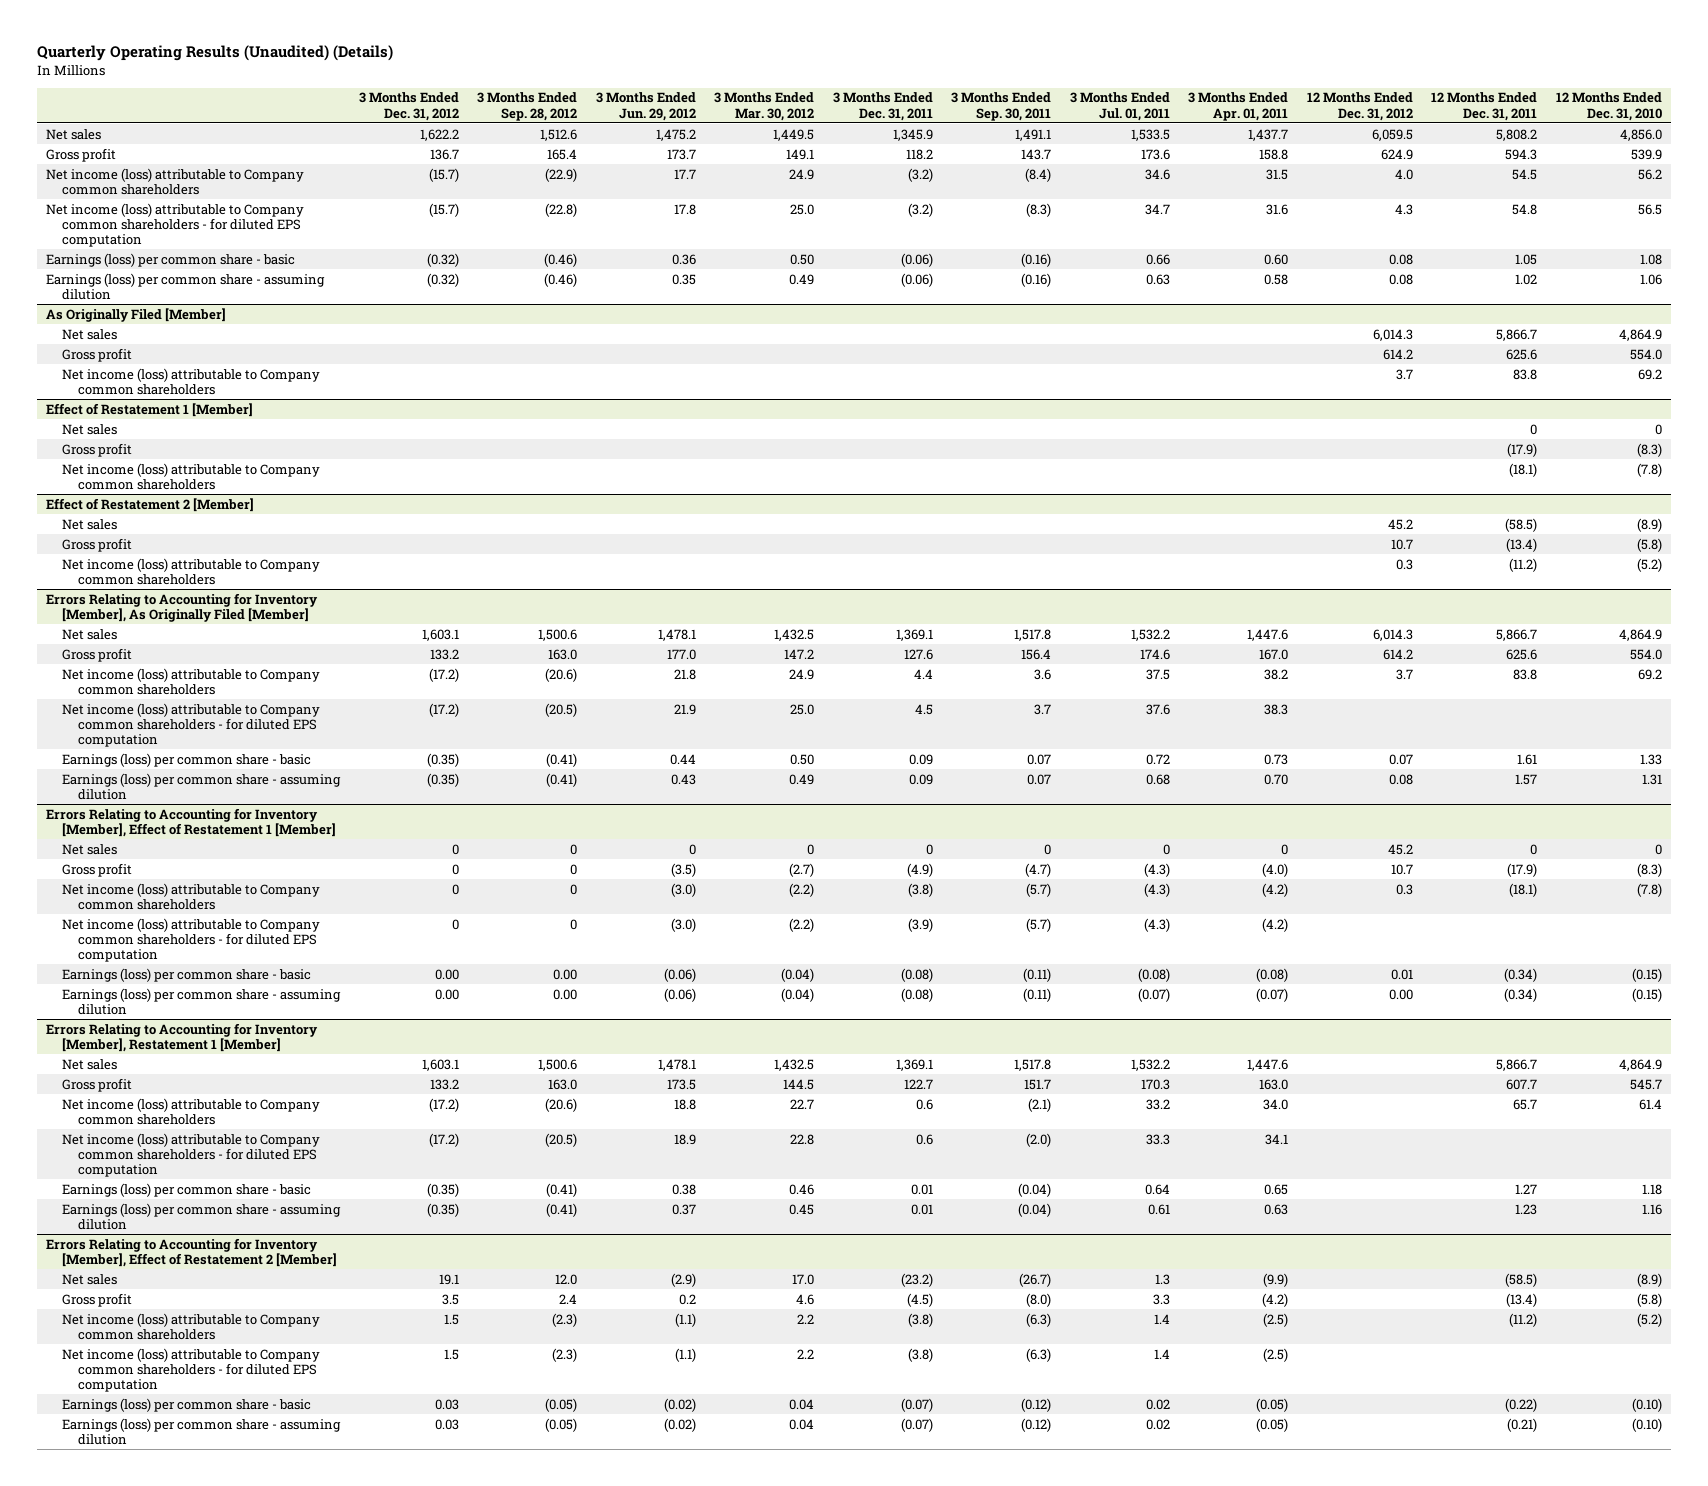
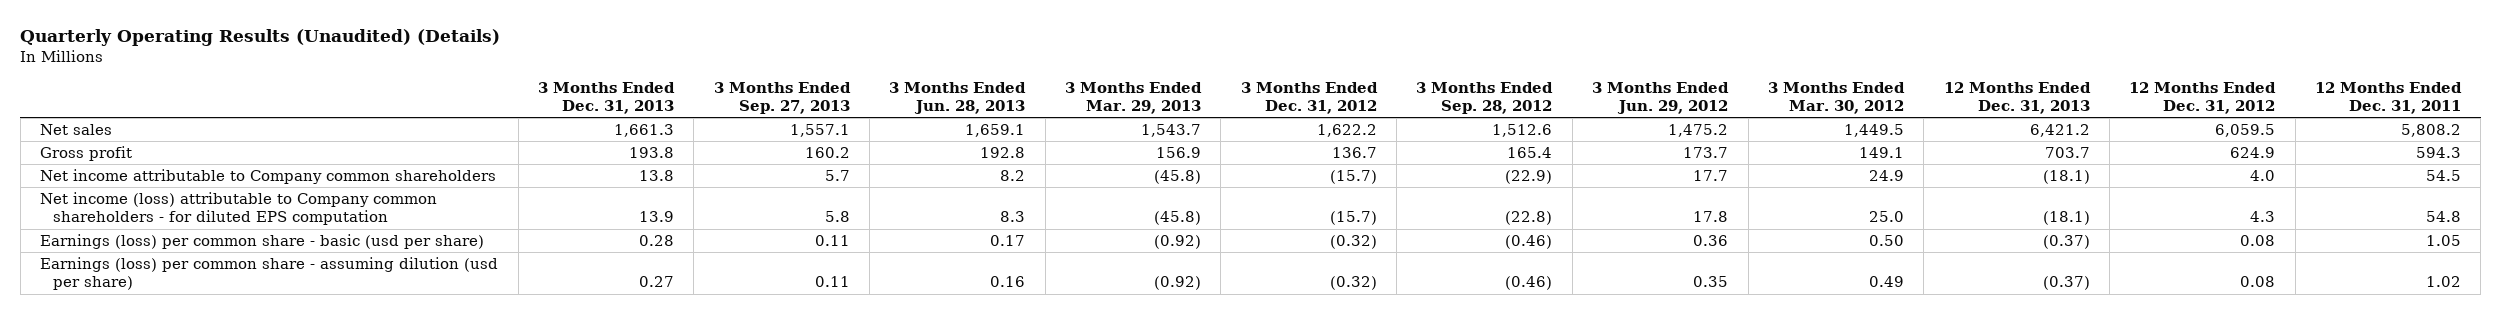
[832,92,933,121] 3 Months Ended Dec. 31, 2011 -> none
[951,92,1052,121] 3 Months Ended Sep. 30, 2011 -> none
[1069,92,1170,121] 3 Months Ended Jul. 01, 2011 -> none
[1188,92,1289,121] 3 Months Ended Apr. 01, 2011 -> none
[1555,92,1662,121] 12 Months Ended Dec. 31, 2010 -> none
none -> [537,81,675,114] 3 Months Ended Dec. 31, 2013
none -> [713,81,851,114] 3 Months Ended Sep. 27, 2013
none -> [889,81,1027,114] 3 Months Ended Jun. 28, 2013
none -> [1065,81,1203,114] 3 Months Ended Mar. 29, 2013
none -> [1943,81,2091,114] 12 Months Ended Dec. 31, 2013
[45,167,304,195] Net income (loss) attributable to Company common shareholders -> [40,168,497,184] Net income attributable to Company common shareholders
[45,307,226,322] As Originally Filed [Member] -> none
[62,328,118,340] Net sales -> none
[62,347,133,362] Gross profit -> none
[62,367,321,395] Net income (loss) attributable to Company common shareholders -> none
[45,402,253,417] Effect of Restatement 1 [Member] -> none
[62,423,118,435] Net sales -> none
[62,442,133,457] Gross profit -> none
[62,462,321,490] Net income (loss) attributable to Company common shareholders -> none
[45,497,254,512] Effect of Restatement 2 [Member] -> none
[62,518,118,530] Net sales -> none
[62,537,133,552] Gross profit -> none
[62,557,321,585] Net income (loss) attributable to Company common shareholders -> none
[45,592,318,622] Errors Relating to Accounting for Inventory [Member], As Originally Filed [Member] -> none
[62,628,118,640] Net sales -> none
[62,647,133,662] Gross profit -> none
[62,667,321,695] Net income (loss) attributable to Company common shareholders -> none
[62,702,321,748] Net income (loss) attributable to Company common shareholders - for diluted EPS computation -> none
[62,752,312,767] Earnings (loss) per common share - basic -> none
[62,772,342,800] Earnings (loss) per common share - assuming dilution -> none
[45,807,337,837] Errors Relating to Accounting for Inventory [Member], Effect of Restatement 1 [Member] -> none
[62,843,118,855] Net sales -> none
[62,862,133,877] Gross profit -> none
[62,882,321,910] Net income (loss) attributable to Company common shareholders -> none
[62,917,321,963] Net income (loss) attributable to Company common shareholders - for diluted EPS computation -> none
[62,967,312,982] Earnings (loss) per common share - basic -> none
[62,987,342,1015] Earnings (loss) per common share - assuming dilution -> none
[45,1022,318,1052] Errors Relating to Accounting for Inventory [Member], Restatement 1 [Member] -> none
[62,1058,118,1070] Net sales -> none
[62,1077,133,1092] Gross profit -> none
[62,1097,321,1125] Net income (loss) attributable to Company common shareholders -> none
[62,1132,321,1178] Net income (loss) attributable to Company common shareholders - for diluted EPS computation -> none
[62,1182,312,1197] Earnings (loss) per common share - basic -> none
[62,1202,342,1230] Earnings (loss) per common share - assuming dilution -> none
[45,1237,338,1267] Errors Relating to Accounting for Inventory [Member], Effect of Restatement 2 [Member] -> none
[62,1273,118,1285] Net sales -> none
[62,1292,133,1307] Gross profit -> none
[62,1312,321,1340] Net income (loss) attributable to Company common shareholders -> none
[62,1347,321,1393] Net income (loss) attributable to Company common shareholders - for diluted EPS computation -> none
[62,1397,312,1412] Earnings (loss) per common share - basic -> none
[62,1417,342,1445] Earnings (loss) per common share - assuming dilution -> none
[45,252,295,267] Earnings (loss) per common share - basic -> [40,233,485,249] Earnings (loss) per common share - basic (usd per share)
[45,272,325,300] Earnings (loss) per common share - assuming dilution -> [40,256,499,290] Earnings (loss) per common share - assuming dilution (usd per share)

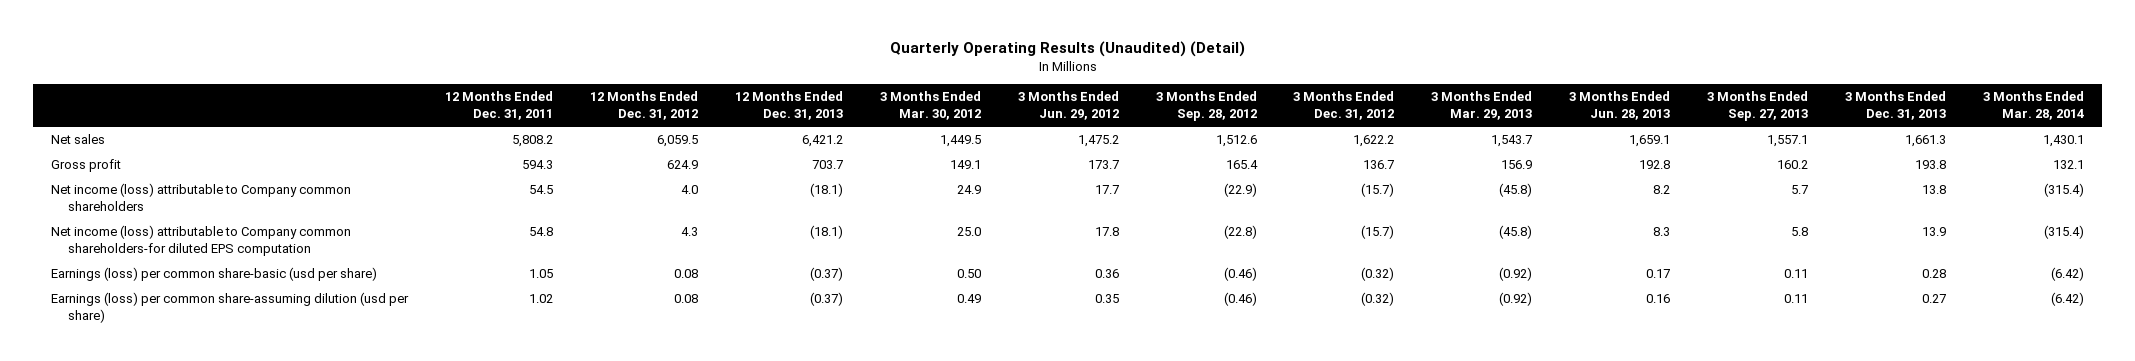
[20,29,501,47] Quarterly Operating Results (Unaudited) (Details) -> [889,41,1245,58] Quarterly Operating Results (Unaudited) (Detail)
none -> [1982,91,2084,121] 3 Months Ended Mar. 28, 2014
[40,168,497,184] Net income attributable to Company common shareholders -> [51,183,352,212] Net income (loss) attributable to Company common shareholders
[40,191,438,225] Net income (loss) attributable to Company common shareholders - for diluted EPS computation -> [51,225,352,257] Net income (loss) attributable to Company common shareholders-for diluted EPS computation
[40,233,485,249] Earnings (loss) per common share - basic (usd per share) -> [51,267,378,282] Earnings (loss) per common share-basic (usd per share)
[40,256,499,290] Earnings (loss) per common share - assuming dilution (usd per share) -> [51,292,410,324] Earnings (loss) per common share-assuming dilution (usd per share)

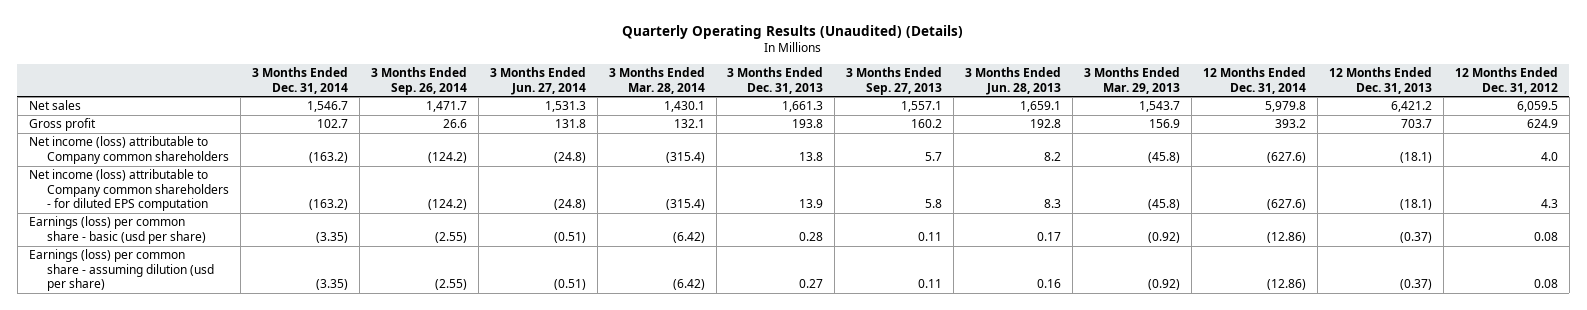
[889,41,1245,58] Quarterly Operating Results (Unaudited) (Detail) -> [622,24,964,39] Quarterly Operating Results (Unaudited) (Details)
[445,91,554,121] 12 Months Ended Dec. 31, 2011 -> none
[879,91,981,121] 3 Months Ended Mar. 30, 2012 -> none
[1017,91,1119,121] 3 Months Ended Jun. 29, 2012 -> none
[1155,91,1257,122] 3 Months Ended Sep. 28, 2012 -> none
[1293,91,1395,121] 3 Months Ended Dec. 31, 2012 -> none
none -> [251,67,348,94] 3 Months Ended Dec. 31, 2014
none -> [370,67,467,95] 3 Months Ended Sep. 26, 2014
none -> [489,67,586,95] 3 Months Ended Jun. 27, 2014
none -> [1203,67,1307,94] 12 Months Ended Dec. 31, 2014
[51,225,352,257] Net income (loss) attributable to Company common shareholders-for diluted EPS computation -> [28,169,229,212] Net income (loss) attributable to Company common shareholders - for diluted EPS computation
[51,267,378,282] Earnings (loss) per common share-basic (usd per share) -> [28,216,206,244] Earnings (loss) per common share - basic (usd per share)
[51,292,410,324] Earnings (loss) per common share-assuming dilution (usd per share) -> [28,249,214,292] Earnings (loss) per common share - assuming dilution (usd per share)

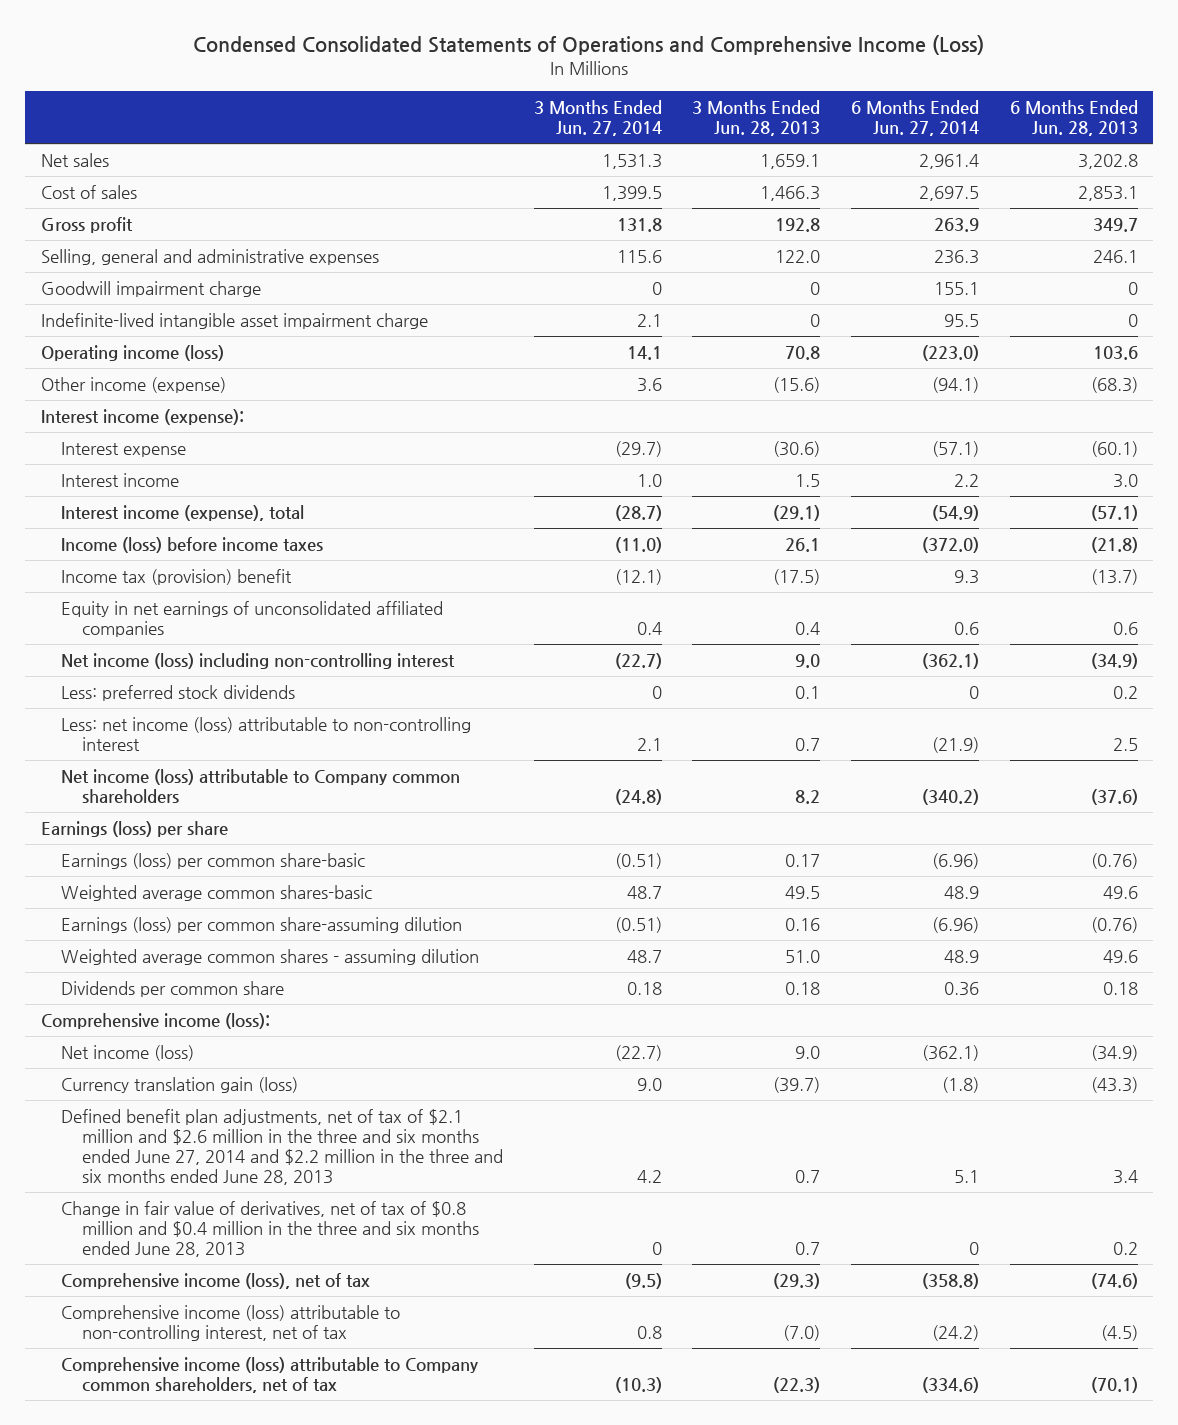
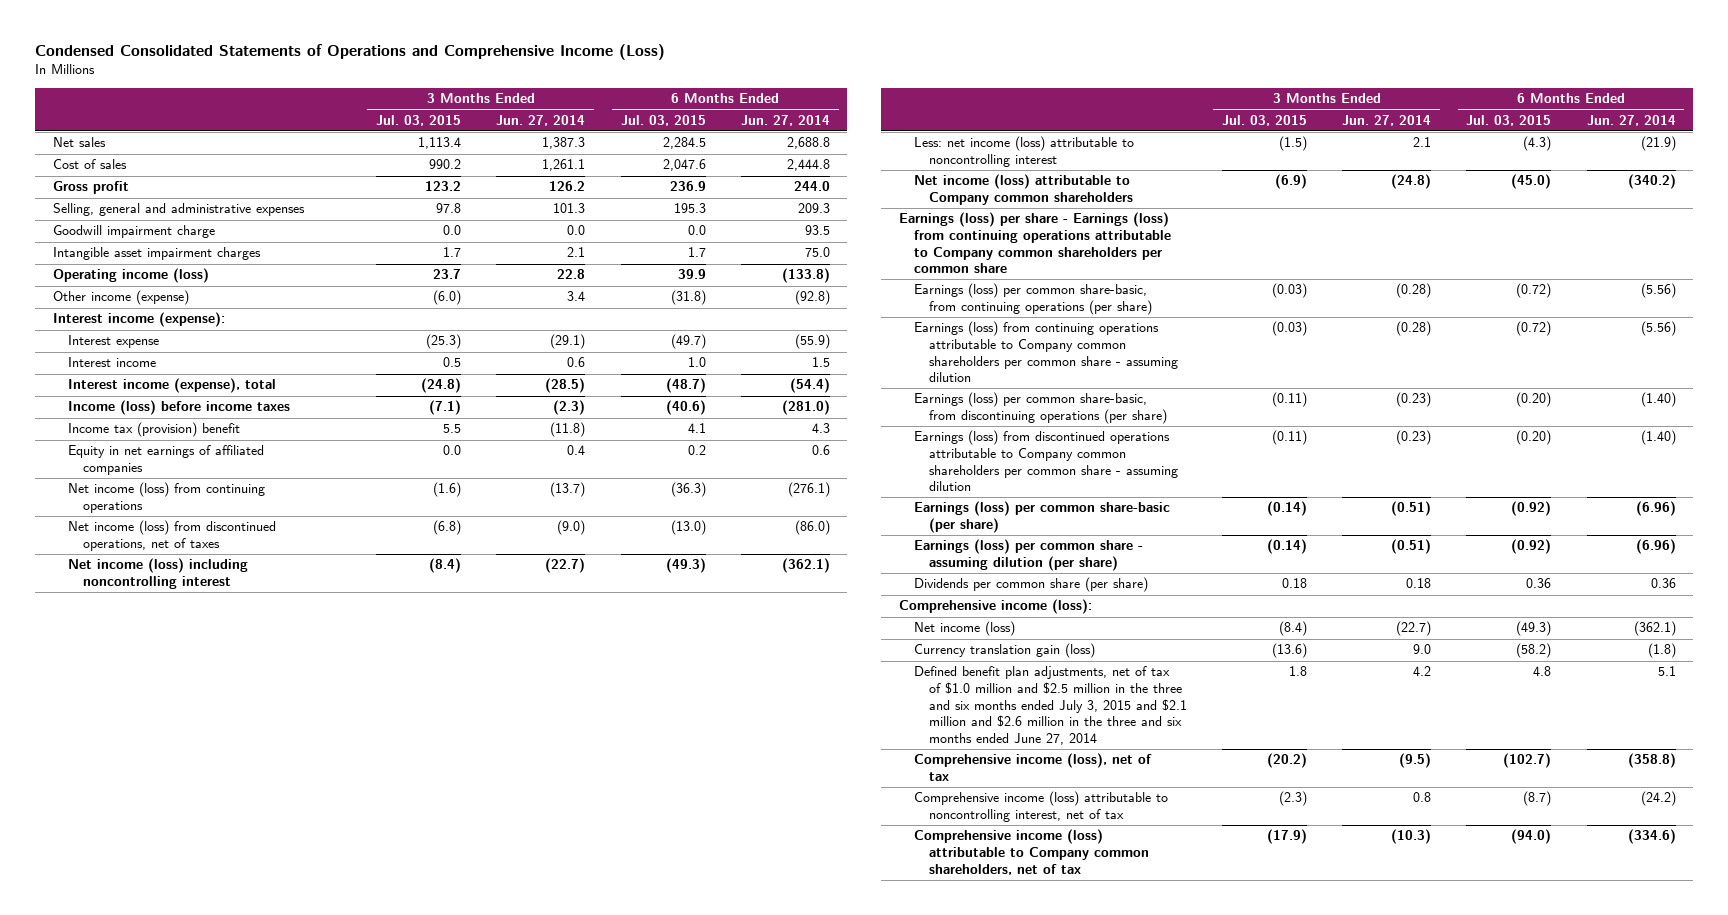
[692,100,821,137] 3 Months Ended Jun. 28, 2013 -> none
[1009,100,1138,137] 6 Months Ended Jun. 28, 2013 -> none
none -> [376,114,462,126] Jul. 03, 2015
none -> [620,114,706,126] Jul. 03, 2015
[601,153,662,169] 1,531.3 -> [542,137,586,150] 1,387.3
[919,153,980,169] 2,961.4 -> [786,137,830,150] 2,688.8
[601,185,662,201] 1,399.5 -> [542,159,586,172] 1,261.1
[919,185,980,201] 2,697.5 -> [786,159,830,172] 2,444.8
[616,217,662,232] 131.8 -> [549,181,586,192] 126.2
[934,217,980,232] 263.9 -> [793,181,830,192] 244.0
[616,249,662,263] 115.6 -> [553,203,586,214] 101.3
[934,249,980,264] 236.3 -> [797,203,830,214] 209.3
[651,281,662,295] 0 -> [567,225,586,236] 0.0
[934,281,980,295] 155.1 -> [804,225,830,236] 93.5
[40,312,428,329] Indefinite-lived intangible asset impairment charge -> [52,247,261,261] Intangible asset impairment charges
[944,313,980,327] 95.5 -> [804,247,830,258] 75.0
[626,345,662,360] 14.1 -> [557,269,586,280] 22.8
[922,344,980,361] (223.0) -> [781,268,830,284] (133.8)
[636,377,662,392] 3.6 -> [567,291,586,302] 3.4
[932,376,980,393] (94.1) -> [794,290,830,306] (92.8)
[61,684,296,701] Less: preferred stock dividends -> none
[614,440,662,457] (29.7) -> [550,334,586,350] (29.1)
[932,440,980,457] (57.1) -> [794,334,830,350] (55.9)
[636,473,662,487] 1.0 -> [567,357,586,368] 0.6
[954,473,980,487] 2.2 -> [811,357,830,368] 1.5
[614,504,662,521] (28.7) -> [545,378,586,394] (28.5)
[932,504,980,521] (54.9) -> [789,378,830,394] (54.4)
[614,536,662,553] (11.0) -> [553,400,586,416] (2.3)
[922,536,980,553] (372.0) -> [781,400,830,416] (281.0)
[614,568,662,585] (12.1) -> [550,422,586,438] (11.8)
[954,569,980,584] 9.3 -> [811,423,830,434] 4.3
[61,600,444,637] Equity in net earnings of unconsolidated affiliated companies -> [67,445,264,476] Equity in net earnings of affiliated companies
none -> [67,482,265,514] Net income (loss) from continuing operations
none -> [67,520,276,552] Net income (loss) from discontinued operations, net of taxes
[61,652,456,669] Net income (loss) including non-controlling interest -> [67,558,248,590] Net income (loss) including noncontrolling interest
[61,716,472,751] Less: net income (loss) attributable to non-controlling interest -> [913,136,1134,168] Less: net income (loss) attributable to noncontrolling interest
[61,884,373,901] Weighted average common shares-basic -> none
[61,948,480,965] Weighted average common shares - assuming dilution -> none
[40,820,228,837] Earnings (loss) per share -> [898,212,1171,274] Earnings (loss) per share - Earnings (loss) from continuing operations attributable to Company common shareholders per common share
none -> [913,283,1152,316] Earnings (loss) per common share-basic, from continuing operations (per share)
none -> [913,321,1178,383] Earnings (loss) from continuing operations attributable to Company common shareholders per common share - assuming dilution
none -> [913,392,1167,425] Earnings (loss) per common share-basic, from discontinuing operations (per share)
none -> [913,430,1178,492] Earnings (loss) from discontinued operations attributable to Company common shareholders per common share - assuming dilution
[61,852,366,869] Earnings (loss) per common share-basic -> [913,501,1170,534] Earnings (loss) per common share-basic (per share)
[61,916,463,933] Earnings (loss) per common share-assuming dilution -> [913,539,1143,572] Earnings (loss) per common share - assuming dilution (per share)
[61,980,285,997] Dividends per common share -> [913,577,1148,593] Dividends per common share (per share)
[61,1200,480,1257] Change in fair value of derivatives, net of tax of $0.8 million and $0.4 million in the three and six months ended June 28, 2013 -> none
[61,1108,504,1186] Defined benefit plan adjustments, net of tax of $2.1 million and $2.6 million in the three and six months ended June 27, 2014 and $2.2 million in the three and six months ended June 28, 2013 -> [913,666,1187,745] Defined benefit plan adjustments, net of tax of $1.0 million and $2.5 million in the three and six months ended July 3, 2015 and $2.1 million and $2.6 million in the three and six months ended June 27, 2014
[61,1304,401,1341] Comprehensive income (loss) attributable to non-controlling interest, net of tax -> [913,791,1168,823] Comprehensive income (loss) attributable to noncontrolling interest, net of tax

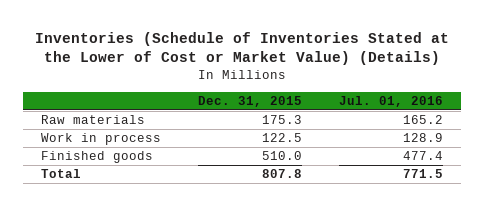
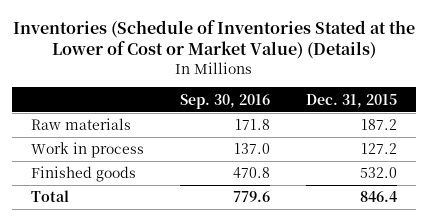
[338,95,443,107] Jul. 01, 2016 -> none
none -> [180,93,271,109] Sep. 30, 2016
[262,115,303,125] 175.3 -> [361,119,398,131] 187.2
[262,133,303,143] 122.5 -> [361,143,398,155] 127.2
[262,151,303,161] 510.0 -> [360,167,398,179] 532.0
[262,169,303,179] 807.8 -> [360,191,398,203] 846.4

